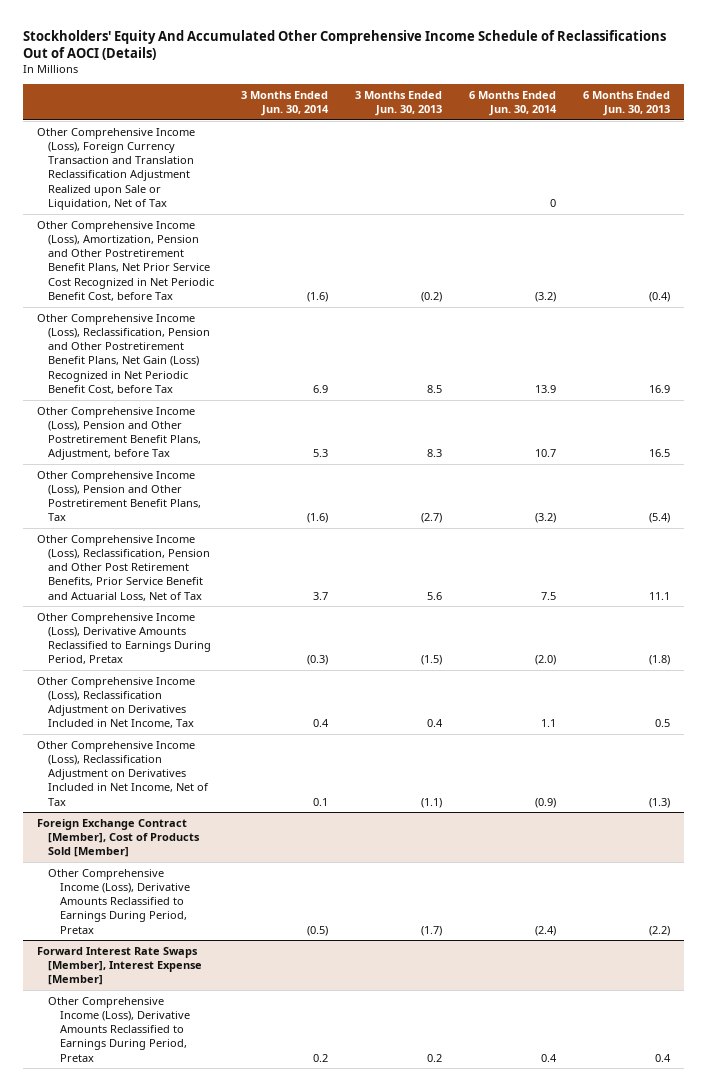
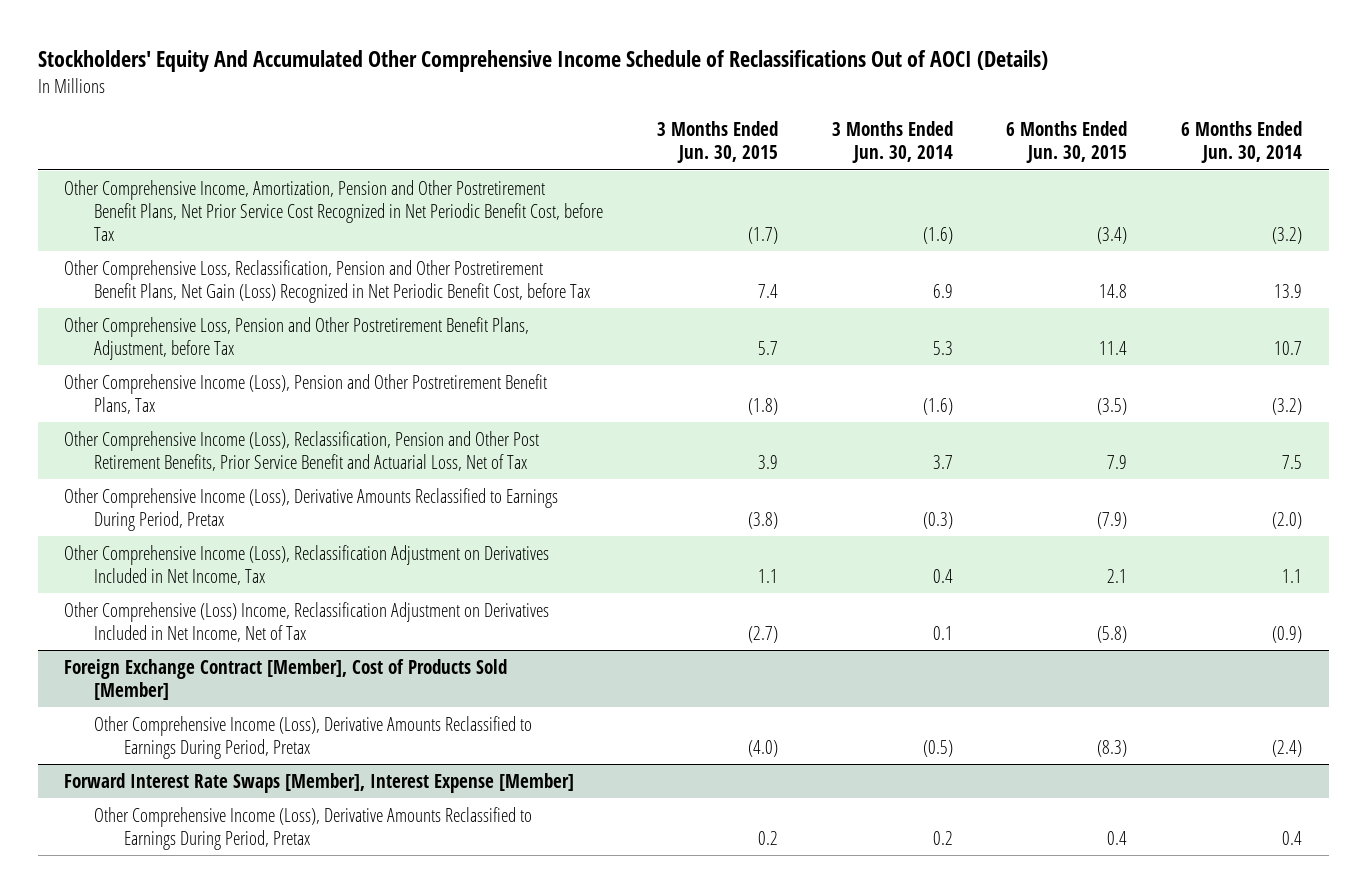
[355,91,443,117] 3 Months Ended Jun. 30, 2013 -> none
[583,91,671,117] 6 Months Ended Jun. 30, 2013 -> none
none -> [656,121,778,164] 3 Months Ended Jun. 30, 2015
none -> [1006,121,1128,164] 6 Months Ended Jun. 30, 2015
[36,127,195,210] Other Comprehensive Income (Loss), Foreign Currency Transaction and Translation Reclassification Adjustment Realized upon Sale or Liquidation, Net of Tax -> none
[36,220,215,301] Other Comprehensive Income (Loss), Amortization, Pension and Other Postretirement Benefit Plans, Net Prior Service Cost Recognized in Net Periodic Benefit Cost, before Tax -> [64,179,604,242] Other Comprehensive Income, Amortization, Pension and Other Postretirement Benefit Plans, Net Prior Service Cost Recognized in Net Periodic Benefit Cost, before Tax
[36,313,211,394] Other Comprehensive Income (Loss), Reclassification, Pension and Other Postretirement Benefit Plans, Net Gain (Loss) Recognized in Net Periodic Benefit Cost, before Tax -> [64,259,591,303] Other Comprehensive Loss, Reclassification, Pension and Other Postretirement Benefit Plans, Net Gain (Loss) Recognized in Net Periodic Benefit Cost, before Tax
[36,406,202,461] Other Comprehensive Income (Loss), Pension and Other Postretirement Benefit Plans, Adjustment, before Tax -> [64,316,530,360] Other Comprehensive Loss, Pension and Other Postretirement Benefit Plans, Adjustment, before Tax
[36,740,210,806] Other Comprehensive Income (Loss), Reclassification Adjustment on Derivatives Included in Net Income, Net of Tax -> [64,601,550,642] Other Comprehensive (Loss) Income, Reclassification Adjustment on Derivatives Included in Net Income, Net of Tax

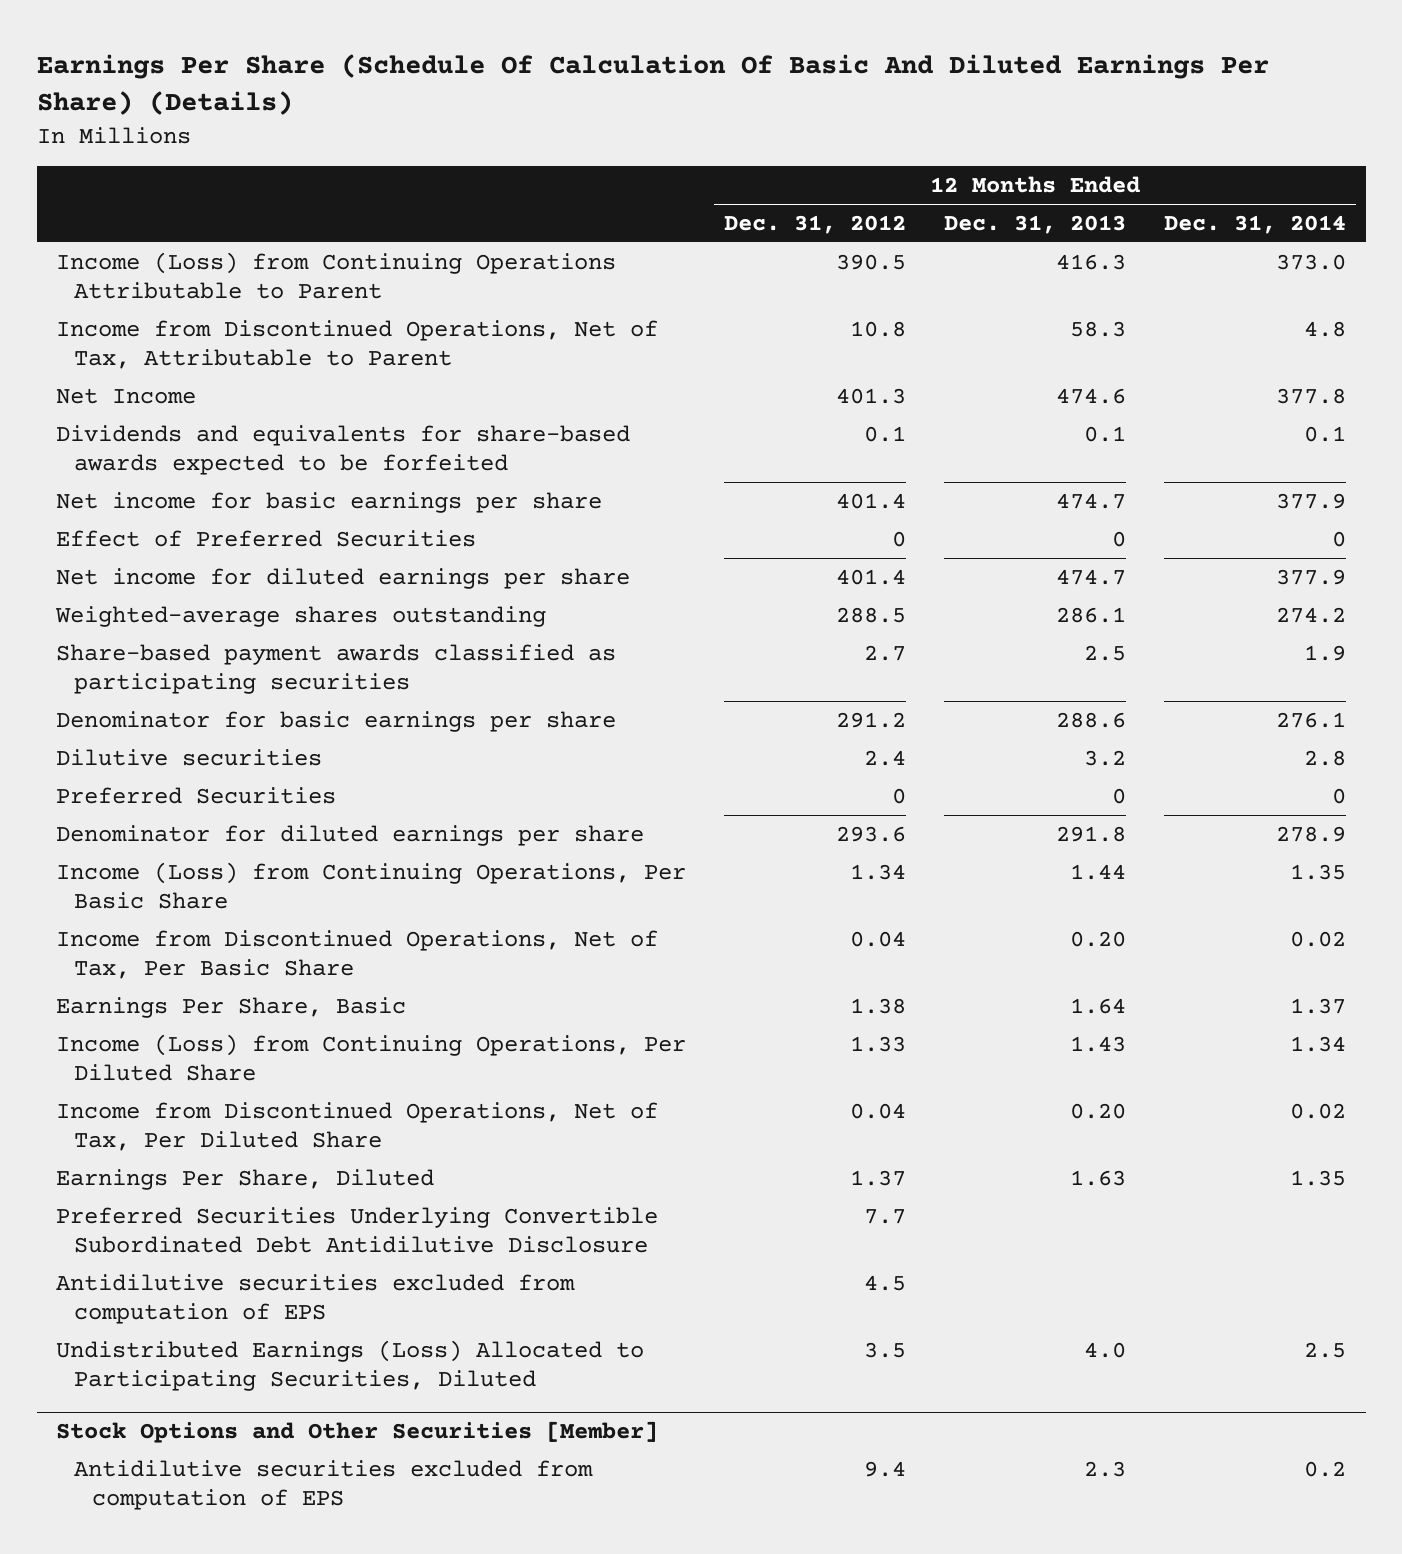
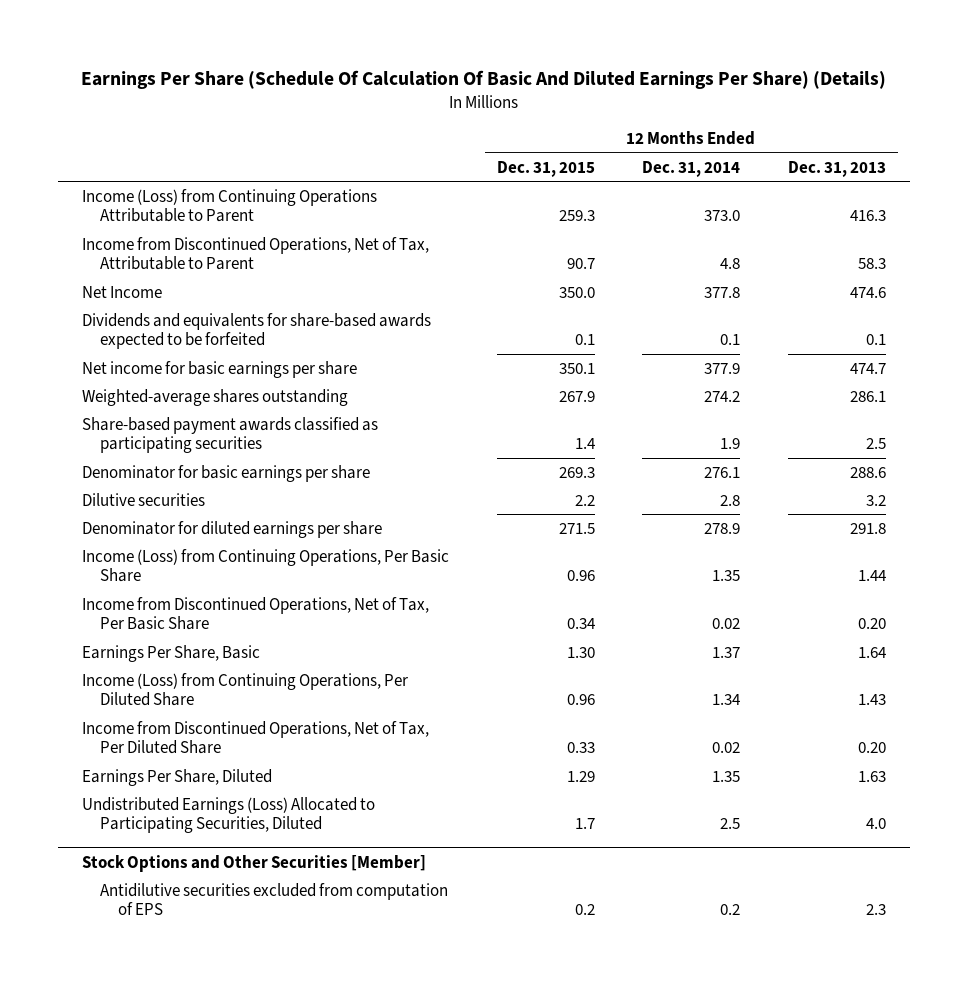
[723,214,906,234] Dec. 31, 2012 -> none
none -> [496,160,595,177] Dec. 31, 2015
[55,529,476,547] Effect of Preferred Securities -> none
[55,567,630,589] Net income for diluted earnings per share -> none
[55,786,336,804] Preferred Securities -> none
[55,1206,658,1254] Preferred Securities Underlying Convertible Subordinated Debt Antidilutive Disclosure -> none
[55,1273,575,1325] Antidilutive securities excluded from computation of EPS -> none

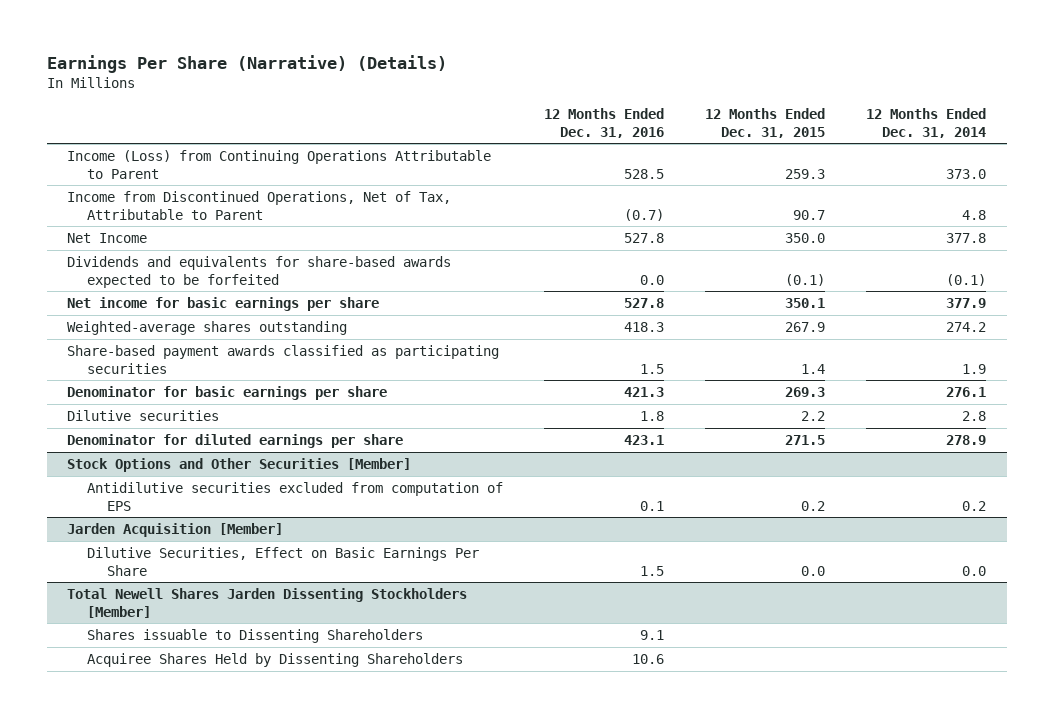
[81,69,887,89] Earnings Per Share (Schedule Of Calculation Of Basic And Diluted Earnings Per Share) (Details) -> [46,54,447,73] Earnings Per Share (Narrative) (Details)
[788,160,887,177] Dec. 31, 2013 -> none
none -> [544,107,665,138] 12 Months Ended Dec. 31, 2016
[574,334,595,346] 0.1 -> [785,273,826,286] (0.1)
[720,334,741,346] 0.1 -> [946,273,987,286] (0.1)
[81,548,449,583] Income (Loss) from Continuing Operations, Per Basic Share -> none
[81,596,429,631] Income from Discontinued Operations, Net of Tax, Per Basic Share -> none
[81,644,260,662] Earnings Per Share, Basic -> none
[81,672,408,707] Income (Loss) from Continuing Operations, Per Diluted Share -> none
[81,720,429,755] Income from Discontinued Operations, Net of Tax, Per Diluted Share -> none
[81,768,272,786] Earnings Per Share, Diluted -> none
[81,796,375,834] Undistributed Earnings (Loss) Allocated to Participating Securities, Diluted -> none
none -> [67,522,284,537] Jarden Acquisition [Member]
none -> [87,546,480,576] Dilutive Securities, Effect on Basic Earnings Per Share
none -> [67,587,468,618] Total Newell Shares Jarden Dissenting Stockholders [Member]
none -> [87,628,424,643] Shares issuable to Dissenting Shareholders
none -> [87,652,464,667] Acquiree Shares Held by Dissenting Shareholders

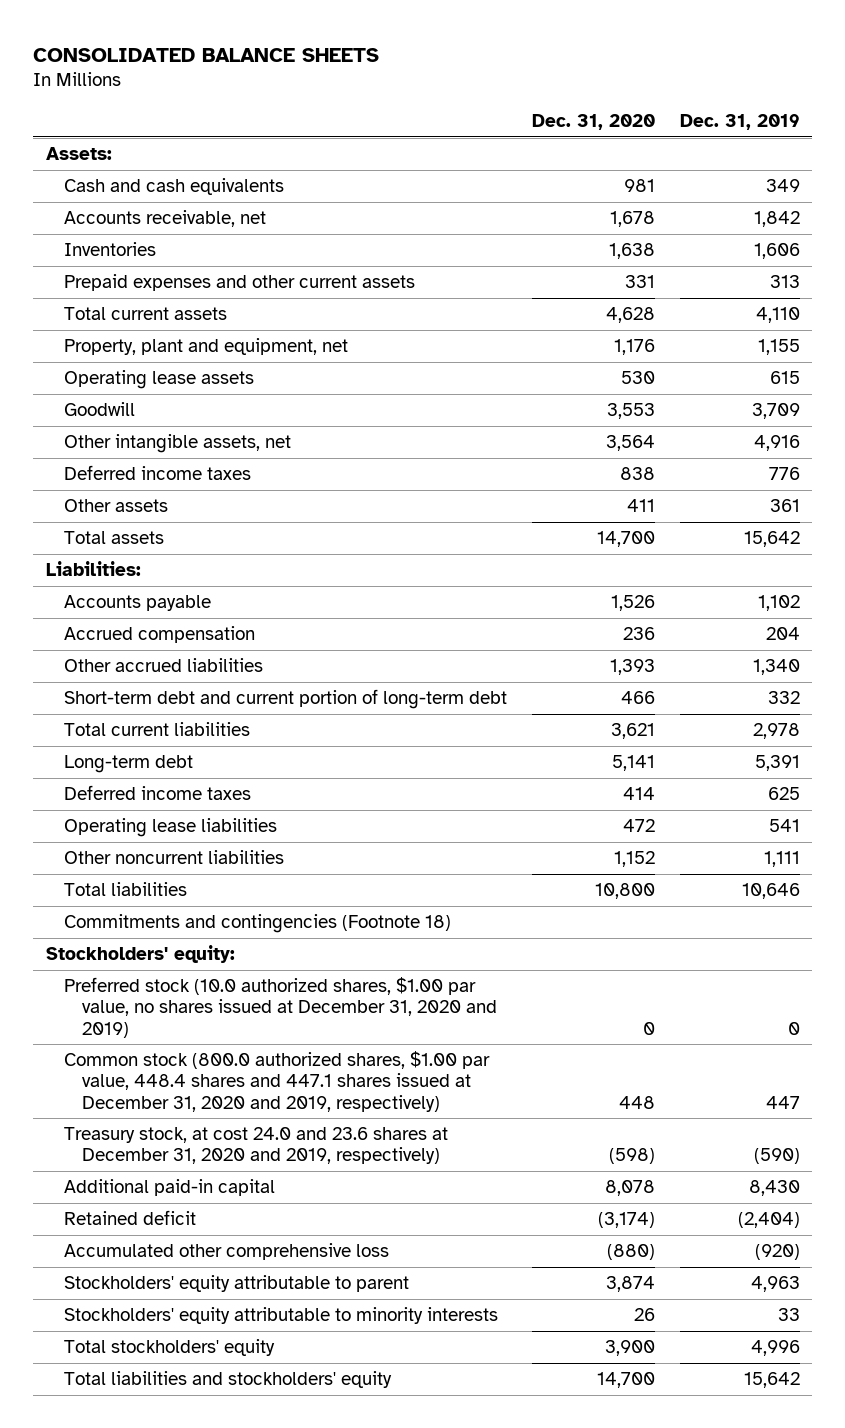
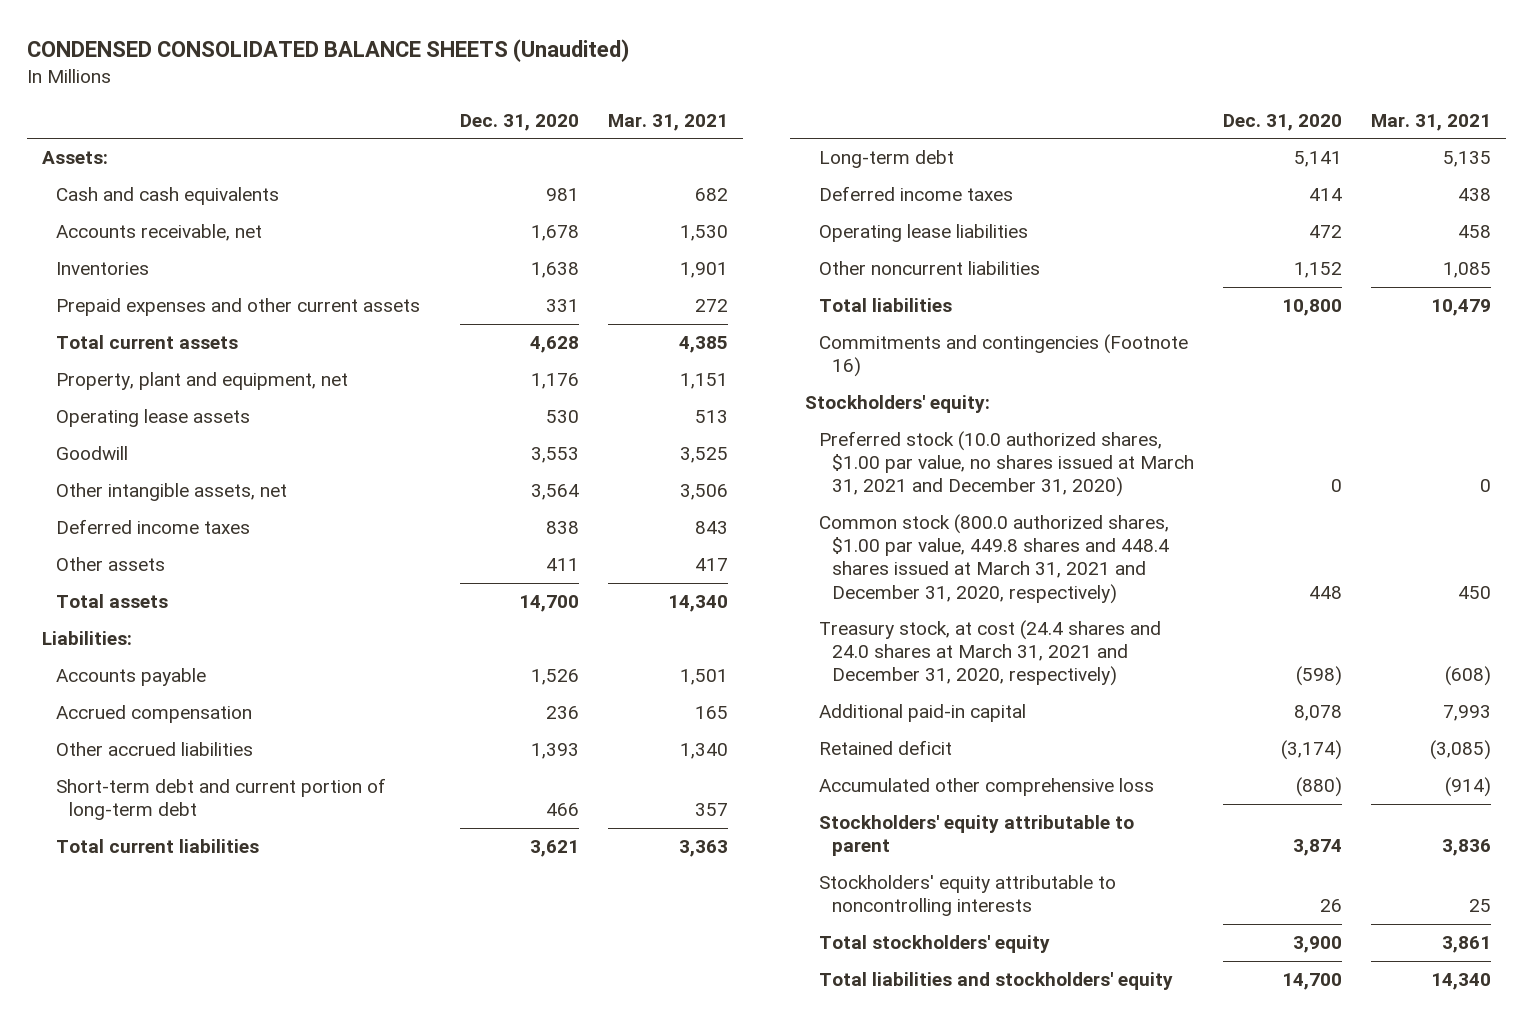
[33,47,380,62] CONSOLIDATED BALANCE SHEETS -> [27,38,630,62] CONDENSED CONSOLIDATED BALANCE SHEETS (Unaudited)
[679,113,800,130] Dec. 31, 2019 -> none
none -> [608,113,729,131] Mar. 31, 2021
[63,914,451,934] Commitments and contingencies (Footnote 18) -> [818,334,1188,378] Commitments and contingencies (Footnote 16)
[63,977,498,1038] Preferred stock (10.0 authorized shares, $1.00 par value, no shares issued at December 31, 2020 and 2019) -> [818,431,1195,498] Preferred stock (10.0 authorized shares, $1.00 par value, no shares issued at March 31, 2021 and December 31, 2020)
[63,1051,490,1112] Common stock (800.0 authorized shares, $1.00 par value, 448.4 shares and 447.1 shares issued at December 31, 2020 and 2019, respectively) -> [818,514,1170,604] Common stock (800.0 authorized shares, $1.00 par value, 449.8 shares and 448.4 shares issued at March 31, 2021 and December 31, 2020, respectively)
[63,1127,448,1165] Treasury stock, at cost 24.0 and 23.6 shares at December 31, 2020 and 2019, respectively) -> [818,620,1161,687] Treasury stock, at cost (24.4 shares and 24.0 shares at March 31, 2021 and December 31, 2020, respectively)
[63,1307,498,1325] Stockholders' equity attributable to minority interests -> [818,875,1116,917] Stockholders' equity attributable to noncontrolling interests

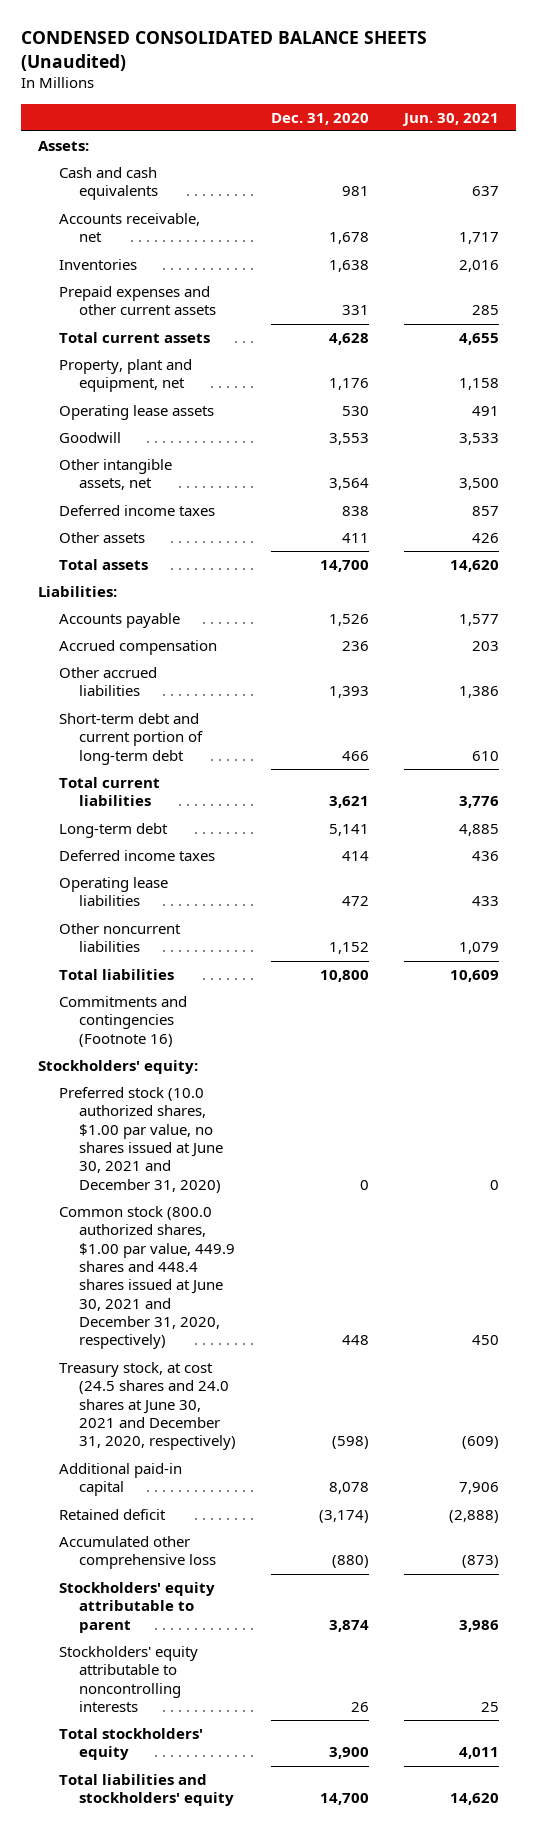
[608,113,729,131] Mar. 31, 2021 -> none
none -> [401,112,499,126] Jun. 30, 2021
[818,431,1195,498] Preferred stock (10.0 authorized shares, $1.00 par value, no shares issued at March 31, 2021 and December 31, 2020) -> [58,1087,224,1193] Preferred stock (10.0 authorized shares, $1.00 par value, no shares issued at June 30, 2021 and December 31, 2020)
[818,514,1170,604] Common stock (800.0 authorized shares, $1.00 par value, 449.8 shares and 448.4 shares issued at March 31, 2021 and December 31, 2020, respectively) -> [58,1206,236,1350] Common stock (800.0 authorized shares, $1.00 par value, 449.9 shares and 448.4 shares issued at June 30, 2021 and December 31, 2020, respectively)
[818,620,1161,687] Treasury stock, at cost (24.4 shares and 24.0 shares at March 31, 2021 and December 31, 2020, respectively) -> [58,1362,237,1451] Treasury stock, at cost (24.5 shares and 24.0 shares at June 30, 2021 and December 31, 2020, respectively)

